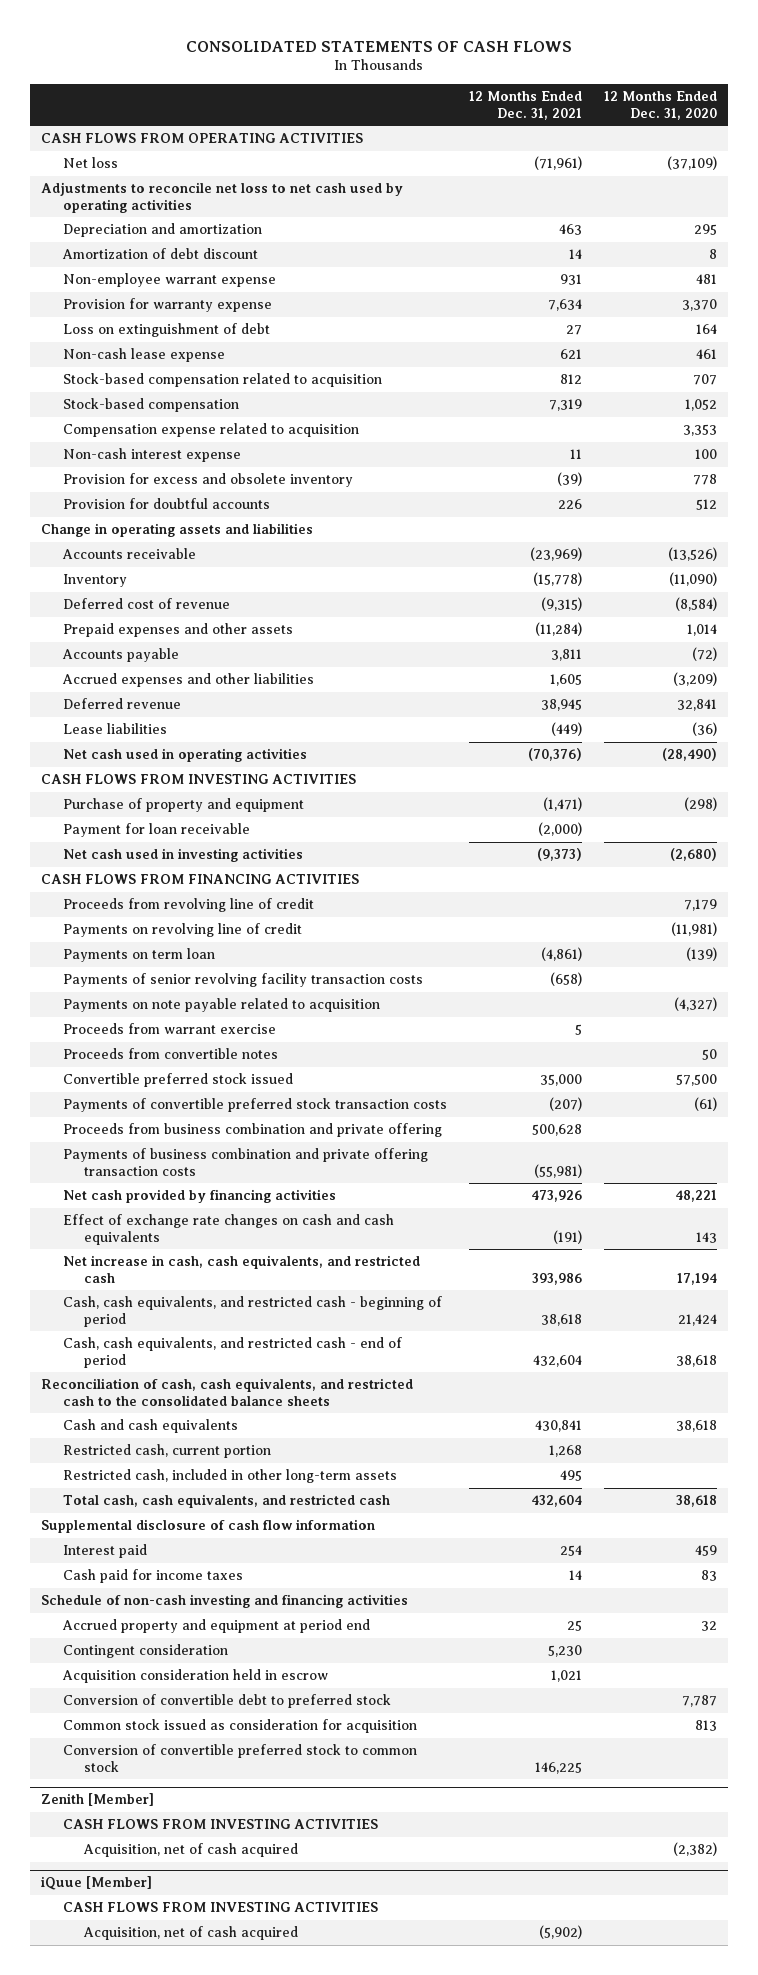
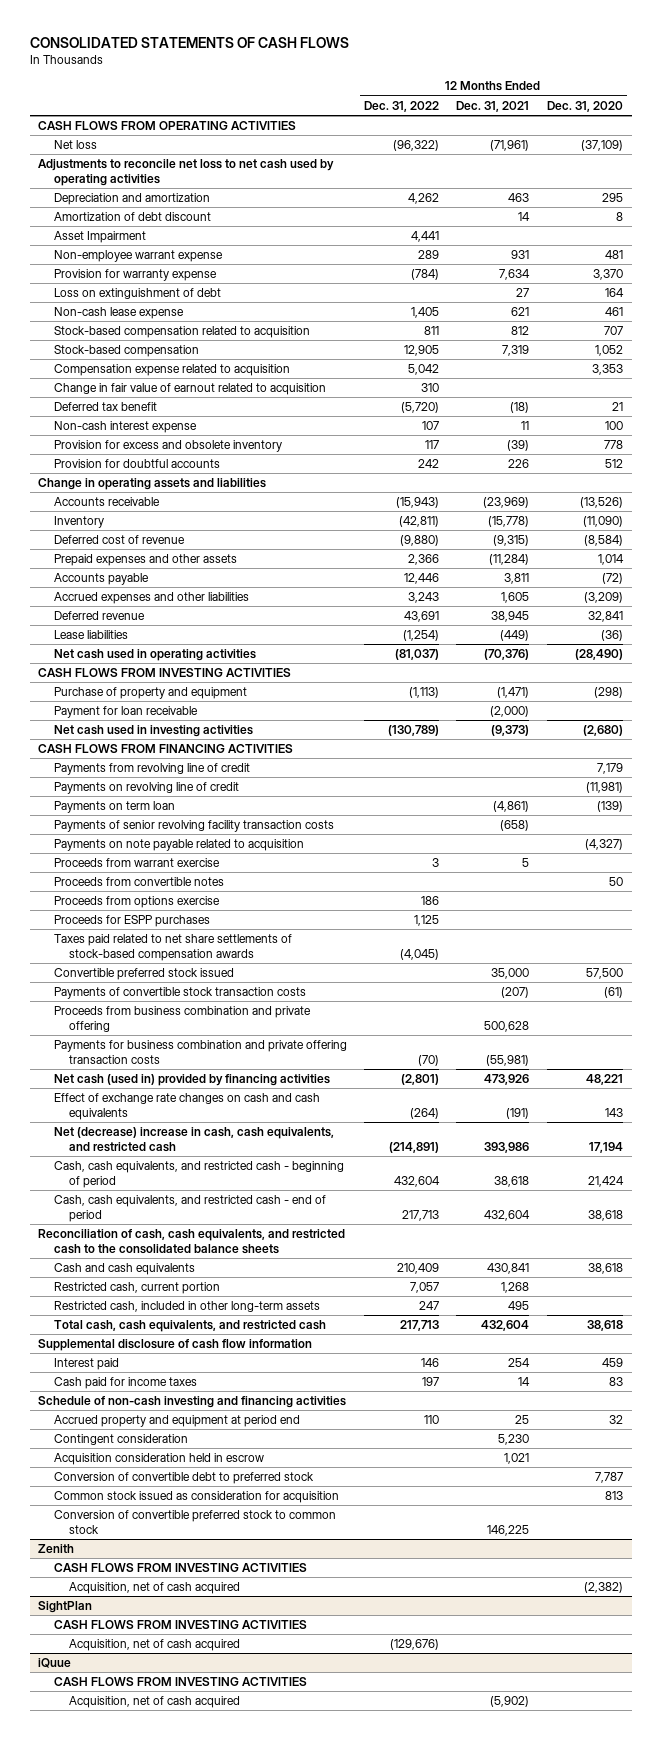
none -> [364,100,440,112] Dec. 31, 2022
none -> [53,231,146,244] Asset Impairment
none -> [53,383,326,396] Change in fair value of earnout related to acquisition
none -> [53,402,157,412] Deferred tax benefit
[62,898,314,913] Proceeds from revolving line of credit -> [53,763,250,776] Payments from revolving line of credit
none -> [53,896,220,909] Proceeds from options exercise
none -> [53,915,210,928] Proceeds for ESPP purchases
none -> [53,934,292,961] Taxes paid related to net share settlements of stock-based compensation awards
[62,1098,447,1113] Payments of convertible preferred stock transaction costs -> [53,987,306,1000] Payments of convertible stock transaction costs
[62,1148,428,1176] Payments of business combination and private offering transaction costs -> [53,1040,347,1064] Payments for business combination and private offering transaction costs
[62,1189,336,1204] Net cash provided by financing activities -> [53,1074,330,1087] Net cash (used in) provided by financing activities
[62,1255,420,1283] Net increase in cash, cash equivalents, and restricted cash -> [53,1127,334,1152] Net (decrease) increase in cash, cash equivalents, and restricted cash
[41,1793,155,1807] Zenith [Member] -> [38,1544,75,1554] Zenith
[41,1876,153,1891] iQuue [Member] -> none
none -> [38,1601,93,1614] SightPlan
none -> [69,1639,241,1652] Acquisition, net of cash acquired
none -> [38,1658,72,1669] iQuue
none -> [53,1677,307,1687] CASH FLOWS FROM INVESTING ACTIVITIES

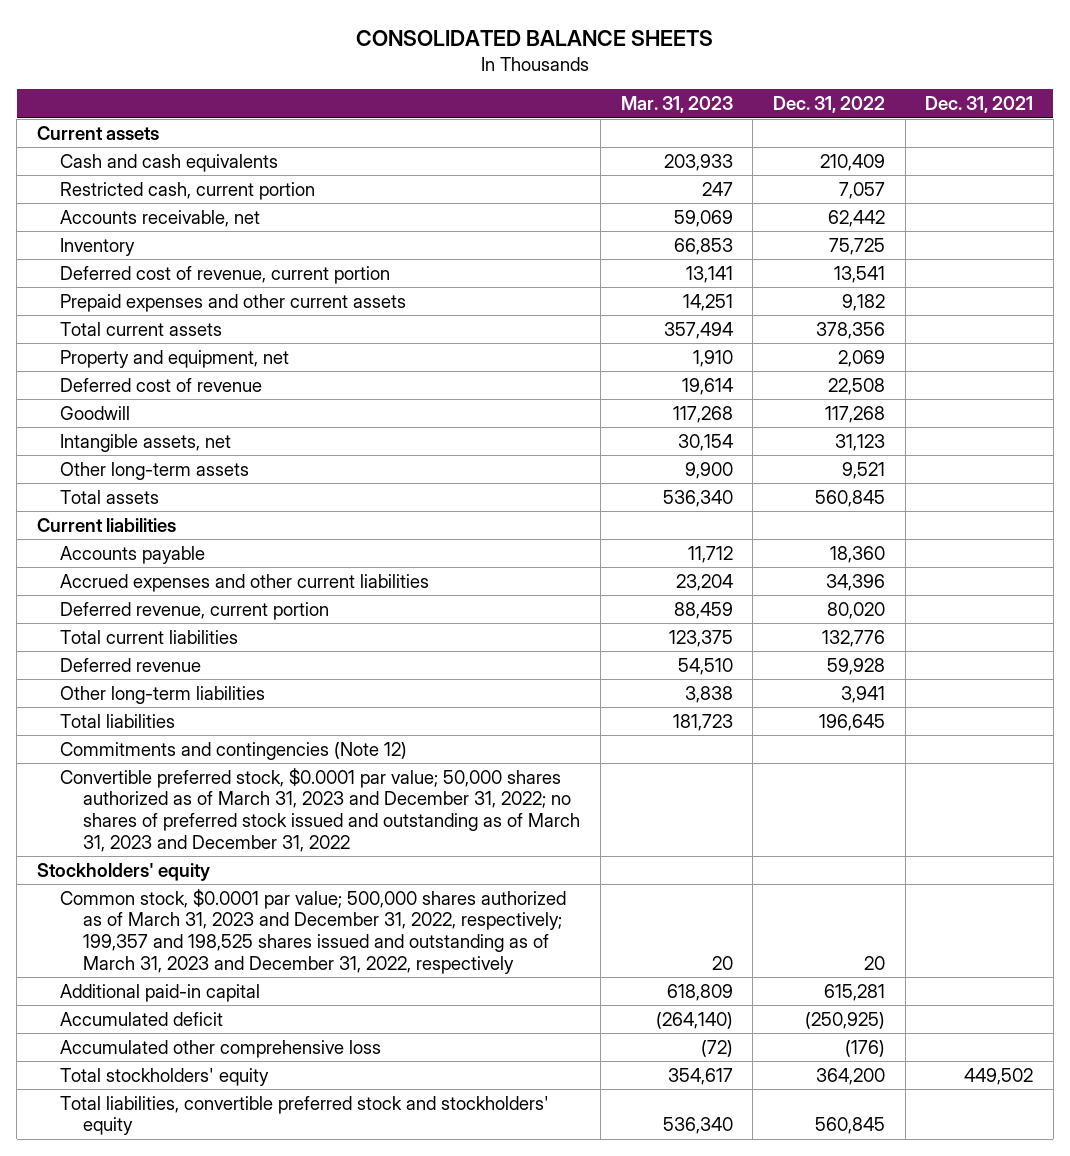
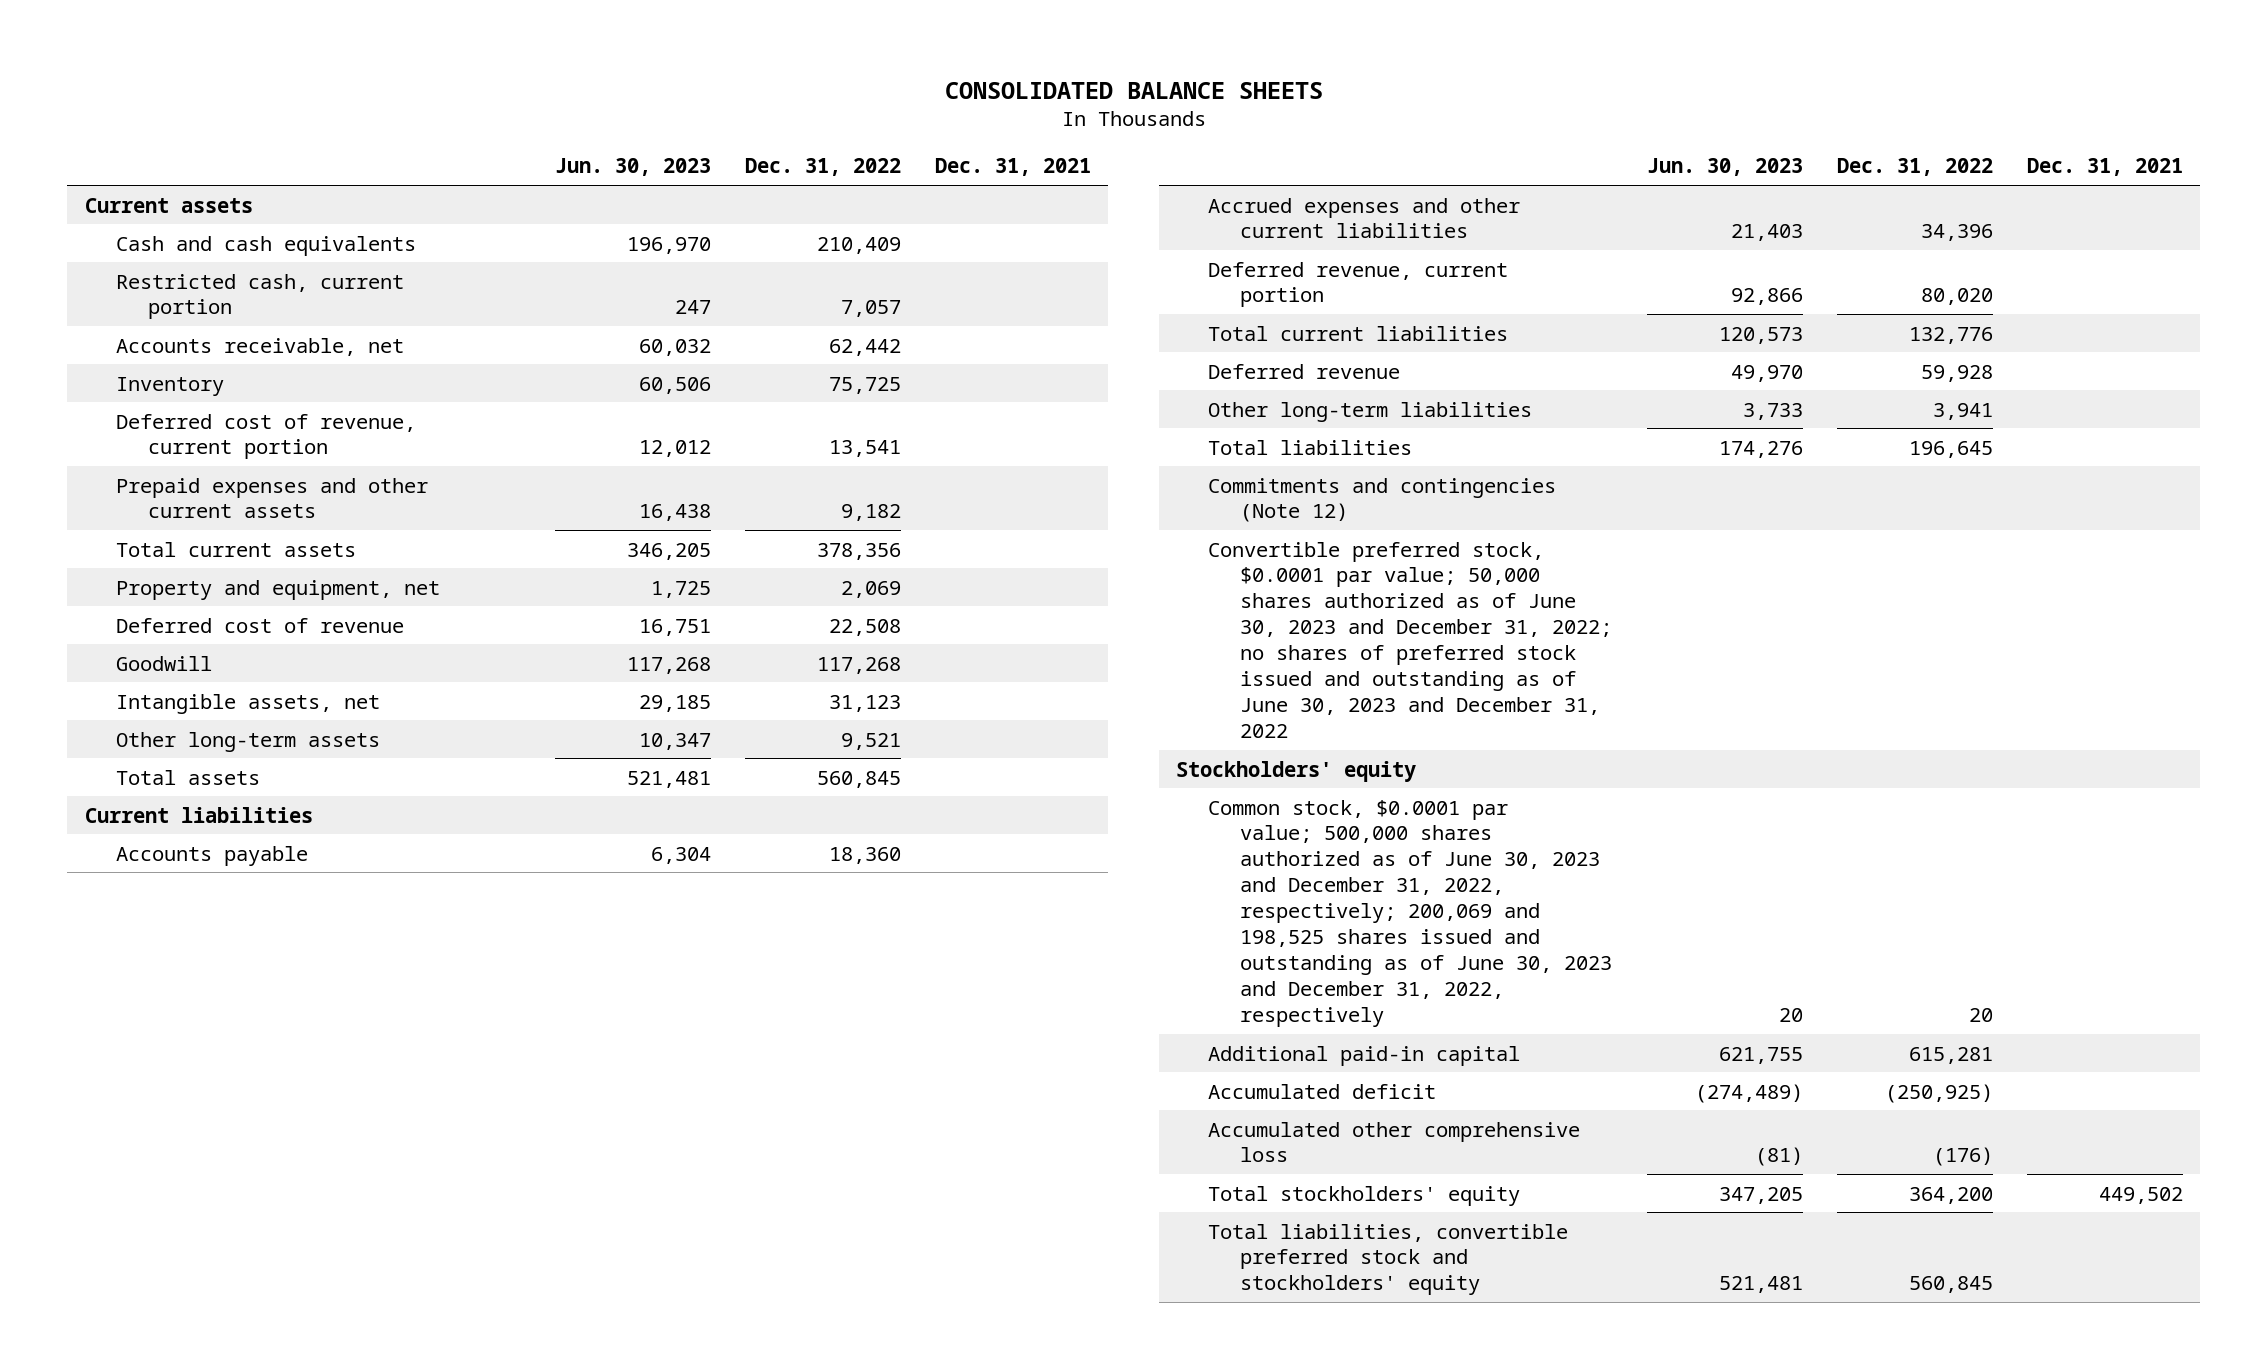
[620,96,733,114] Mar. 31, 2023 -> none
none -> [554,158,711,177] Jun. 30, 2023
[60,767,581,852] Convertible preferred stock, $0.0001 par value; 50,000 shares authorized as of March 31, 2023 and December 31, 2022; no shares of preferred stock issued and outstanding as of March 31, 2023 and December 31, 2022 -> [1208,541,1613,739] Convertible preferred stock, $0.0001 par value; 50,000 shares authorized as of June 30, 2023 and December 31, 2022; no shares of preferred stock issued and outstanding as of June 30, 2023 and December 31, 2022
[60,888,567,974] Common stock, $0.0001 par value; 500,000 shares authorized as of March 31, 2023 and December 31, 2022, respectively; 199,357 and 198,525 shares issued and outstanding as of March 31, 2023 and December 31, 2022, respectively -> [1208,799,1613,1028] Common stock, $0.0001 par value; 500,000 shares authorized as of June 30, 2023 and December 31, 2022, respectively; 200,069 and 198,525 shares issued and outstanding as of June 30, 2023 and December 31, 2022, respectively

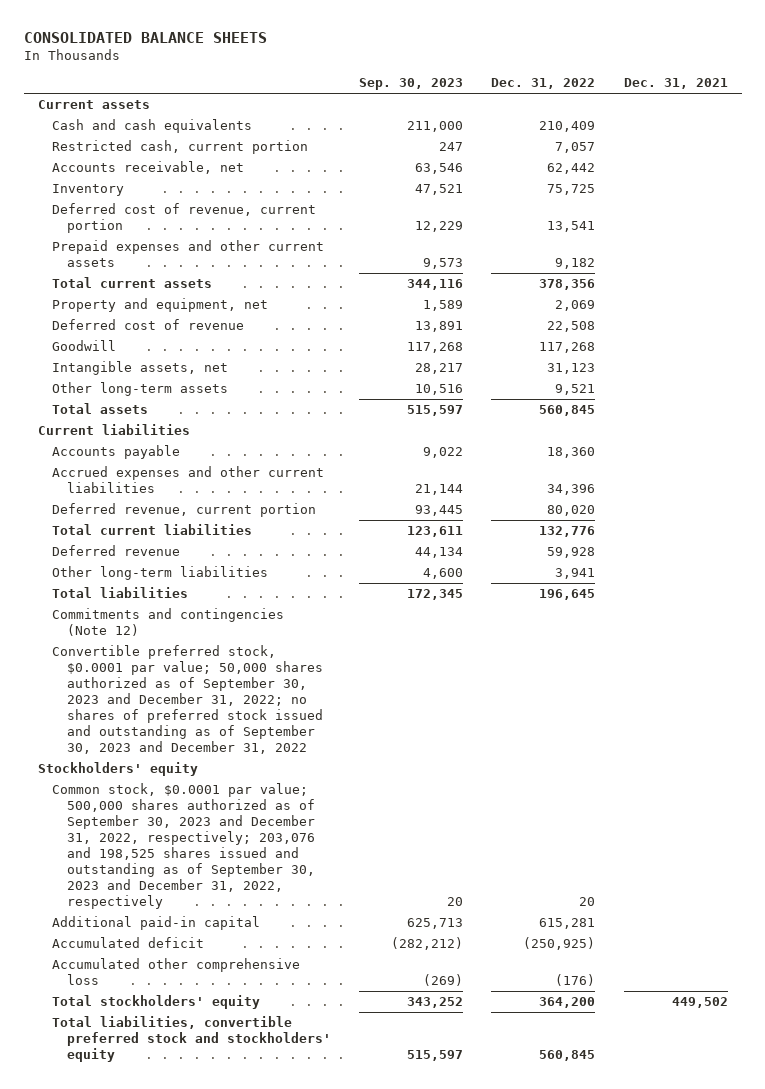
[554,158,711,177] Jun. 30, 2023 -> none
none -> [358,78,463,91] Sep. 30, 2023
[1208,541,1613,739] Convertible preferred stock, $0.0001 par value; 50,000 shares authorized as of June 30, 2023 and December 31, 2022; no shares of preferred stock issued and outstanding as of June 30, 2023 and December 31, 2022 -> [52,645,323,755] Convertible preferred stock, $0.0001 par value; 50,000 shares authorized as of September 30, 2023 and December 31, 2022; no shares of preferred stock issued and outstanding as of September 30, 2023 and December 31, 2022
[1208,799,1613,1028] Common stock, $0.0001 par value; 500,000 shares authorized as of June 30, 2023 and December 31, 2022, respectively; 200,069 and 198,525 shares issued and outstanding as of June 30, 2023 and December 31, 2022, respectively -> [52,783,315,910] Common stock, $0.0001 par value; 500,000 shares authorized as of September 30, 2023 and December 31, 2022, respectively; 203,076 and 198,525 shares issued and outstanding as of September 30, 2023 and December 31, 2022, respectively

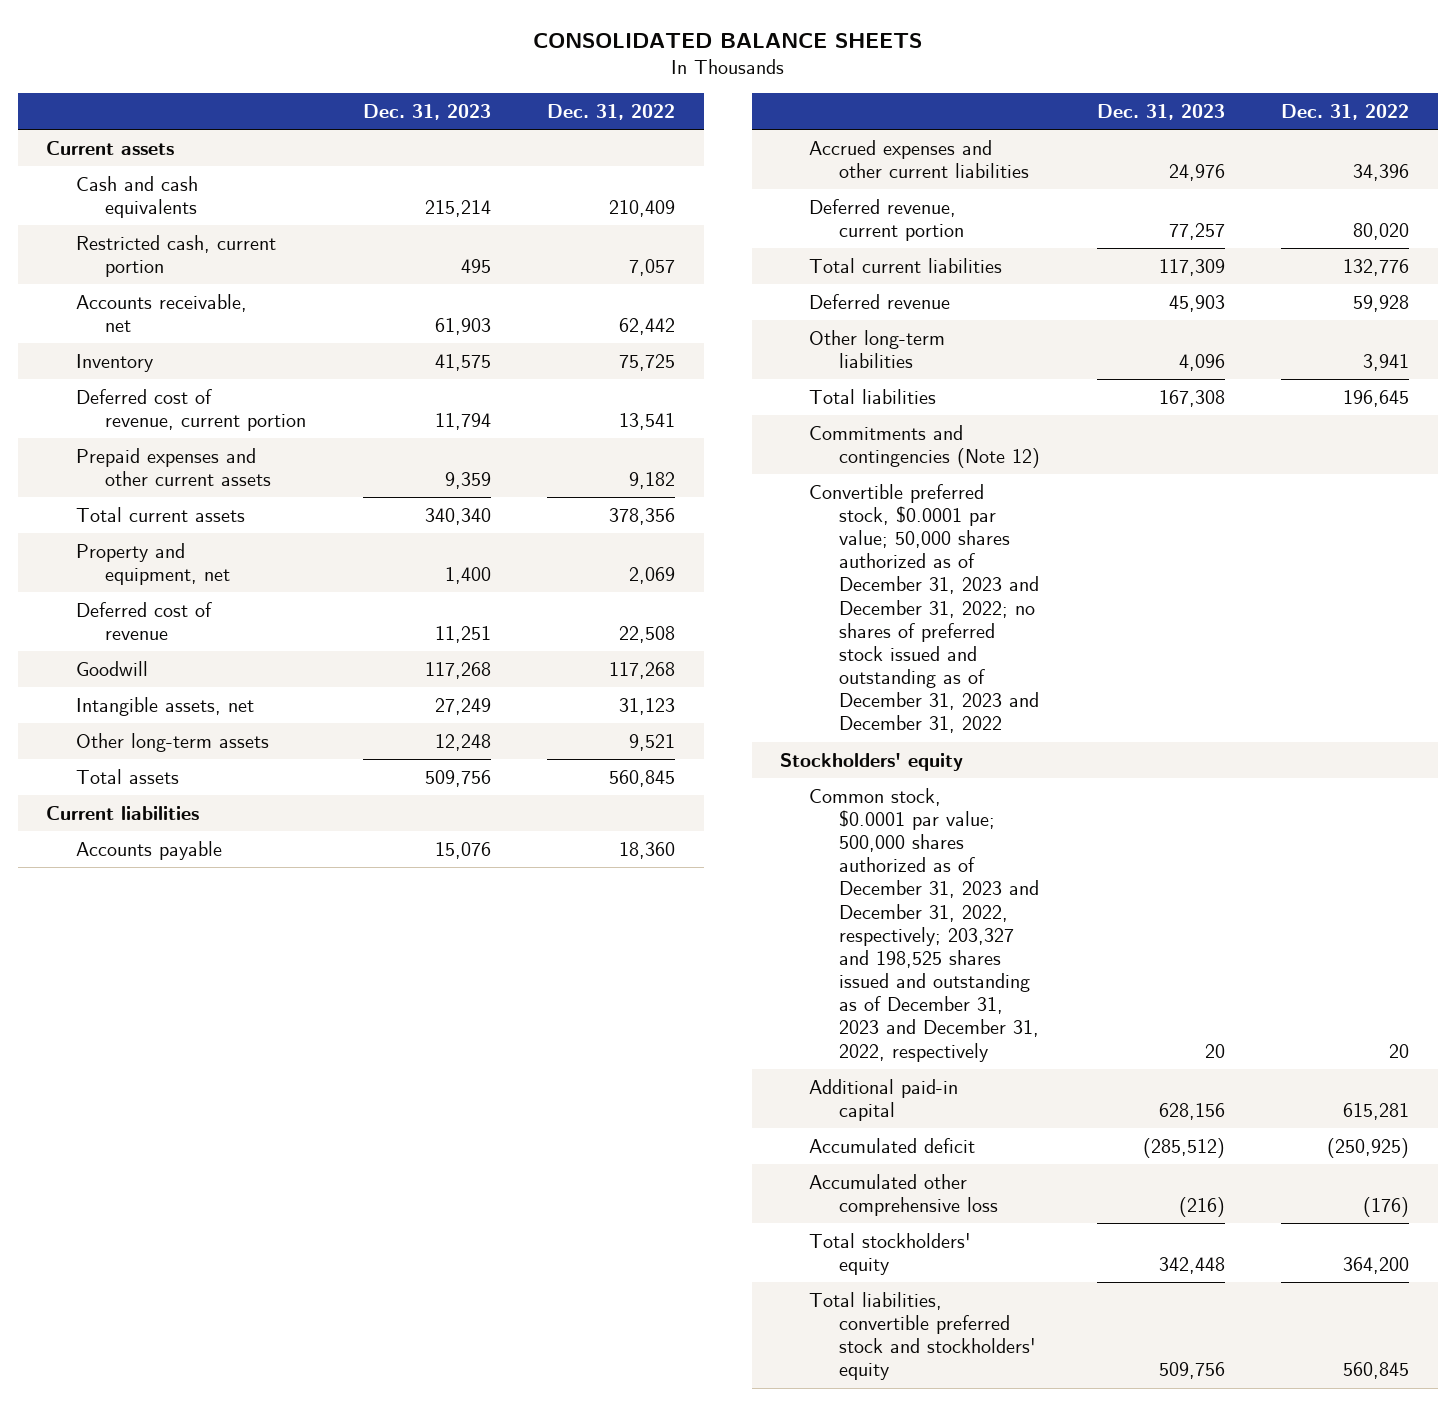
[358,78,463,91] Sep. 30, 2023 -> none
[623,78,728,90] Dec. 31, 2021 -> none
none -> [362,103,491,120] Dec. 31, 2023
[52,645,323,755] Convertible preferred stock, $0.0001 par value; 50,000 shares authorized as of September 30, 2023 and December 31, 2022; no shares of preferred stock issued and outstanding as of September 30, 2023 and December 31, 2022 -> [809,483,1039,734] Convertible preferred stock, $0.0001 par value; 50,000 shares authorized as of December 31, 2023 and December 31, 2022; no shares of preferred stock issued and outstanding as of December 31, 2023 and December 31, 2022
[52,783,315,910] Common stock, $0.0001 par value; 500,000 shares authorized as of September 30, 2023 and December 31, 2022, respectively; 203,076 and 198,525 shares issued and outstanding as of September 30, 2023 and December 31, 2022, respectively -> [809,787,1039,1062] Common stock, $0.0001 par value; 500,000 shares authorized as of December 31, 2023 and December 31, 2022, respectively; 203,327 and 198,525 shares issued and outstanding as of December 31, 2023 and December 31, 2022, respectively

